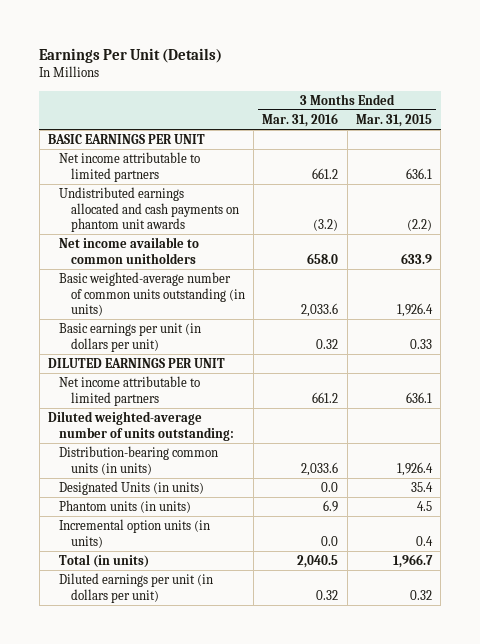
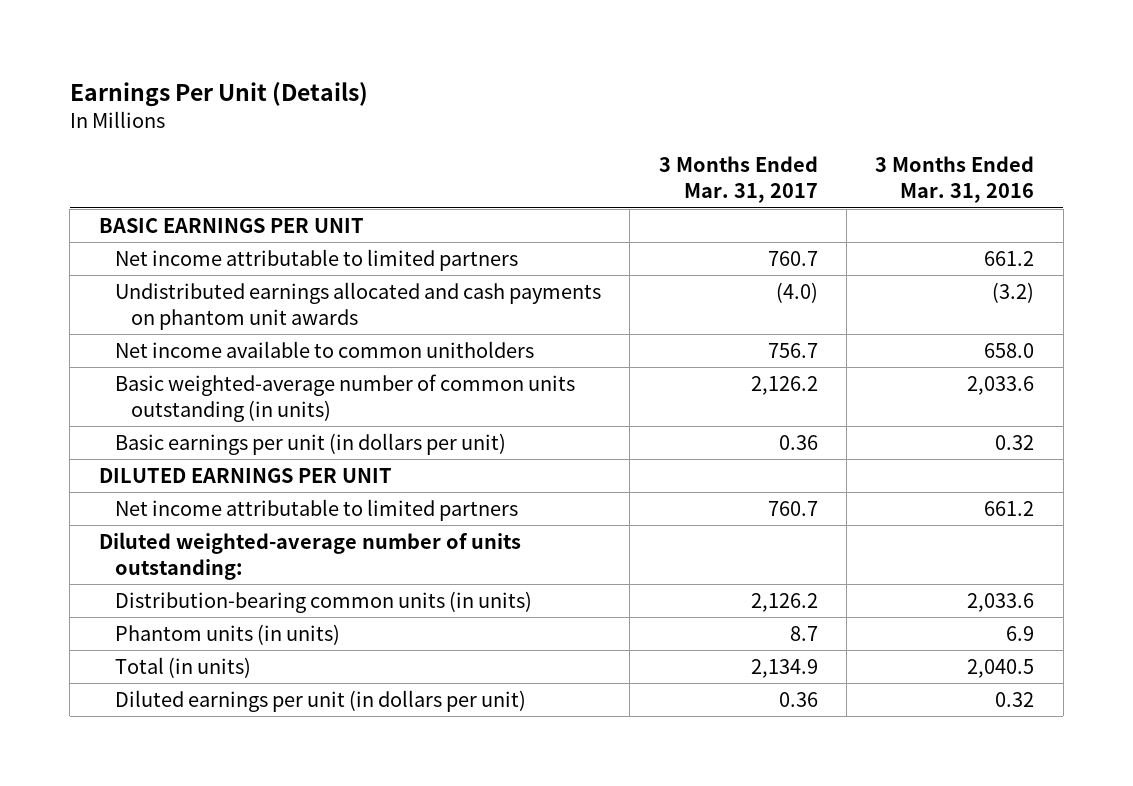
[355,114,432,128] Mar. 31, 2015 -> none
none -> [658,156,818,204] 3 Months Ended Mar. 31, 2017
[59,481,205,496] Designated Units (in units) -> none
[59,519,211,548] Incremental option units (in units) -> none

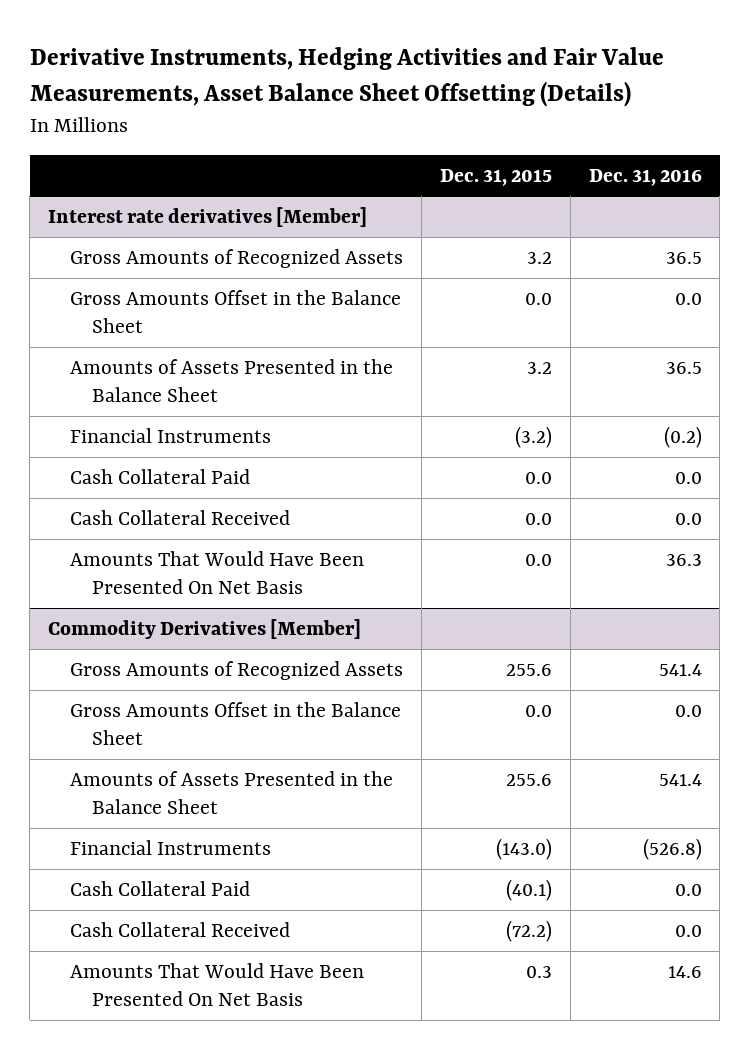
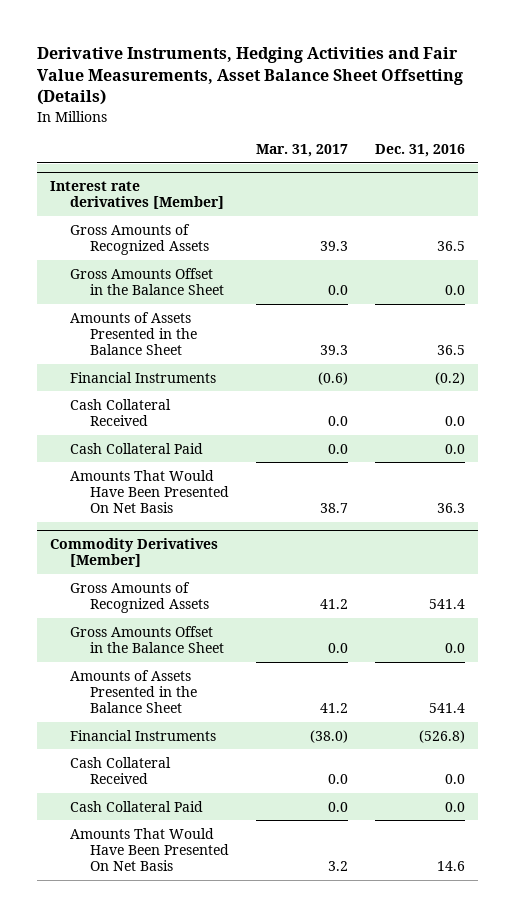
[439,168,552,186] Dec. 31, 2015 -> none
none -> [255,144,348,158] Mar. 31, 2017
[70,468,251,484] Cash Collateral Paid -> [70,442,204,454] Cash Collateral Paid
[70,880,251,896] Cash Collateral Paid -> [70,800,204,812] Cash Collateral Paid

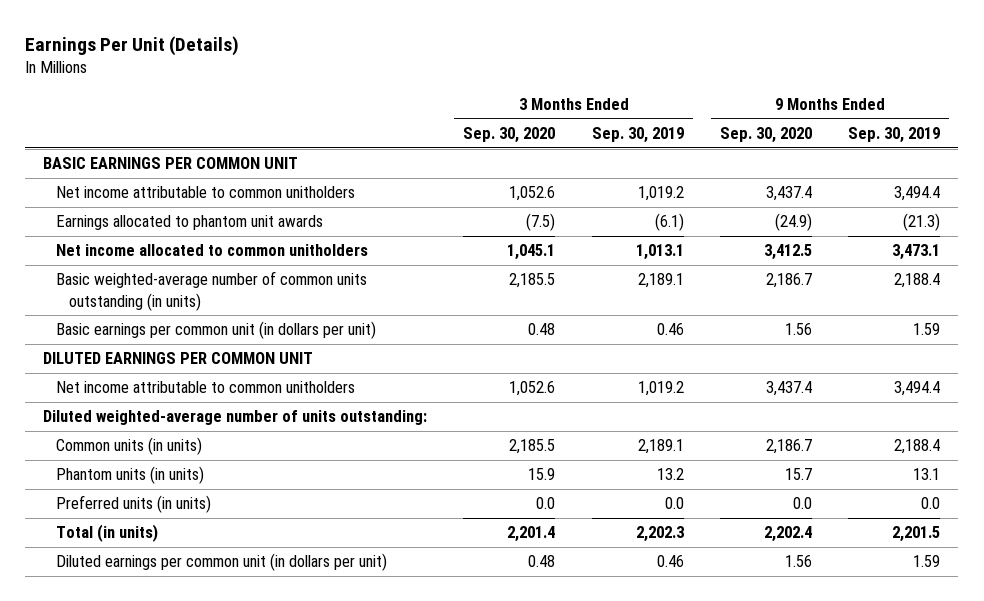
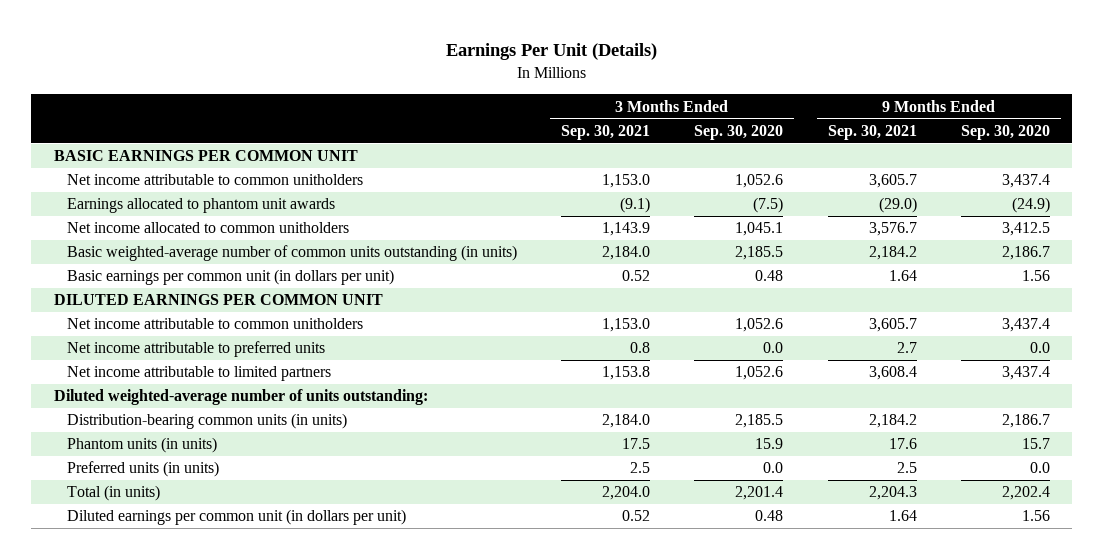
[591,127,684,144] Sep. 30, 2019 -> none
[848,127,941,144] Sep. 30, 2019 -> none
none -> [561,124,651,140] Sep. 30, 2021
none -> [827,124,917,140] Sep. 30, 2021
none -> [67,341,326,358] Net income attributable to preferred units
none -> [67,366,332,382] Net income attributable to limited partners
[55,437,202,456] Common units (in units) -> [67,413,348,430] Distribution-bearing common units (in units)

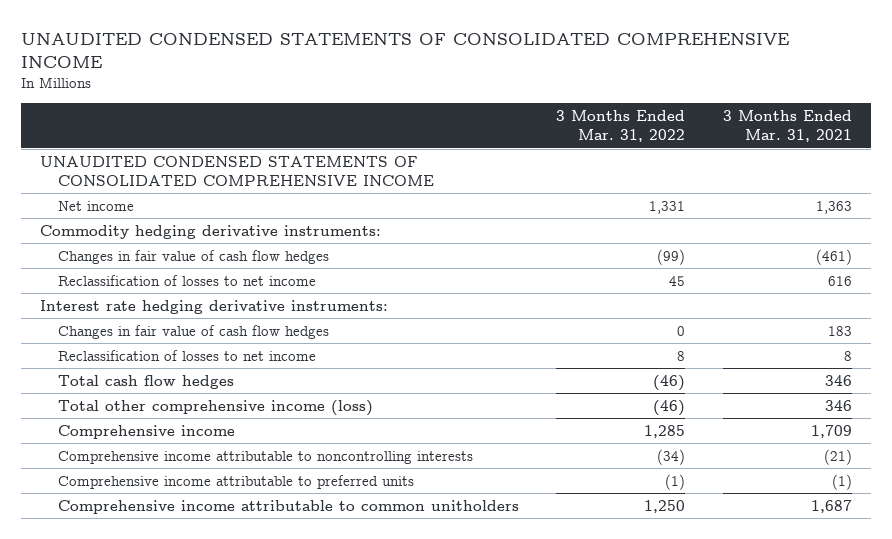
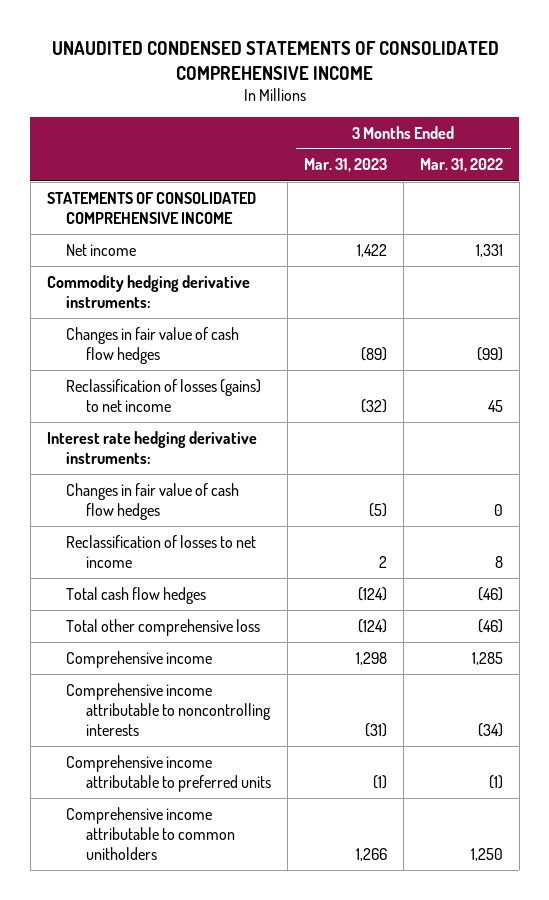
[723,110,853,143] 3 Months Ended Mar. 31, 2021 -> none
none -> [304,158,388,173] Mar. 31, 2023
[40,155,434,186] UNAUDITED CONDENSED STATEMENTS OF CONSOLIDATED COMPREHENSIVE INCOME -> [46,191,256,224] STATEMENTS OF CONSOLIDATED COMPREHENSIVE INCOME
[57,274,316,286] Reclassification of losses to net income -> [66,378,262,412] Reclassification of losses (gains) to net income
[57,399,373,416] Total other comprehensive income (loss) -> [66,618,261,636] Total other comprehensive loss

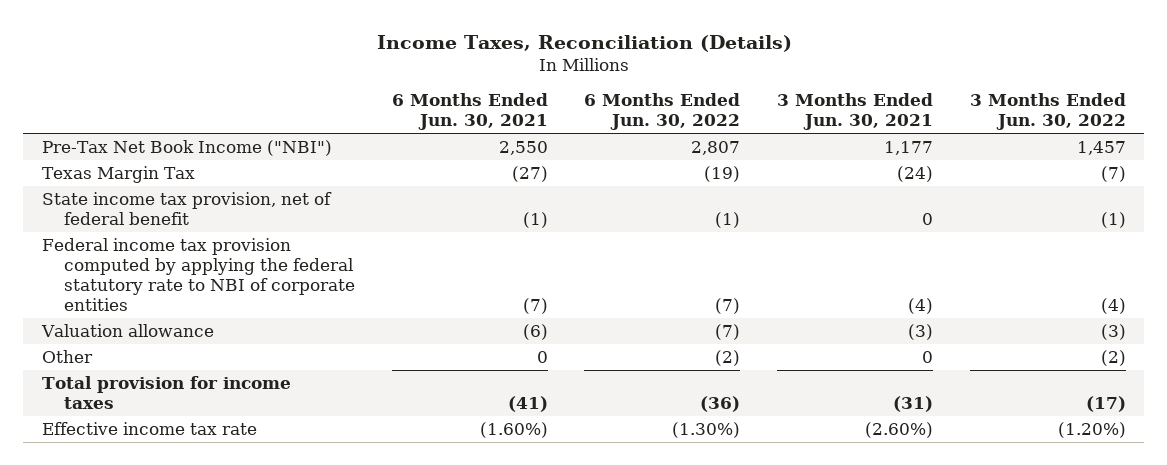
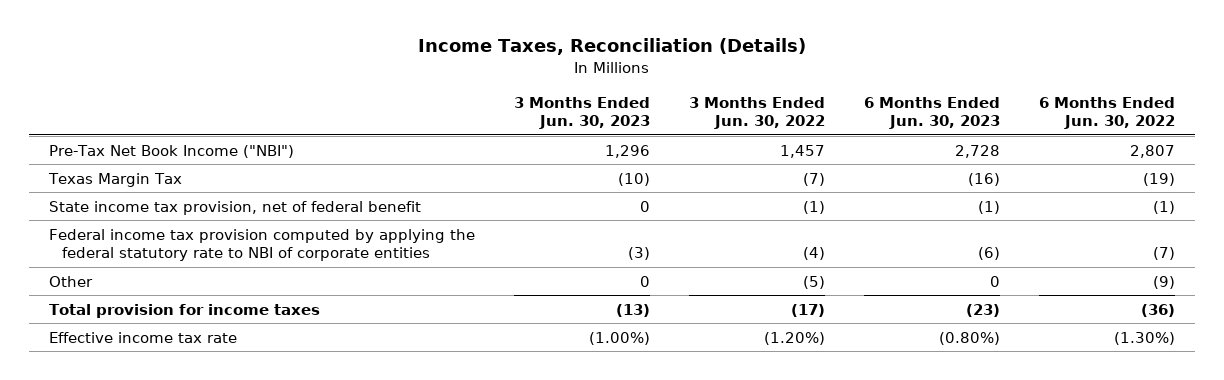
[391,93,548,131] 6 Months Ended Jun. 30, 2021 -> none
[777,93,934,131] 3 Months Ended Jun. 30, 2021 -> none
none -> [513,96,650,130] 3 Months Ended Jun. 30, 2023
none -> [864,96,1001,130] 6 Months Ended Jun. 30, 2023
[40,323,214,337] Valuation allowance -> none
[715,349,741,366] (2) -> [1153,275,1176,289] (9)
[1100,349,1126,366] (2) -> [802,275,825,289] (5)

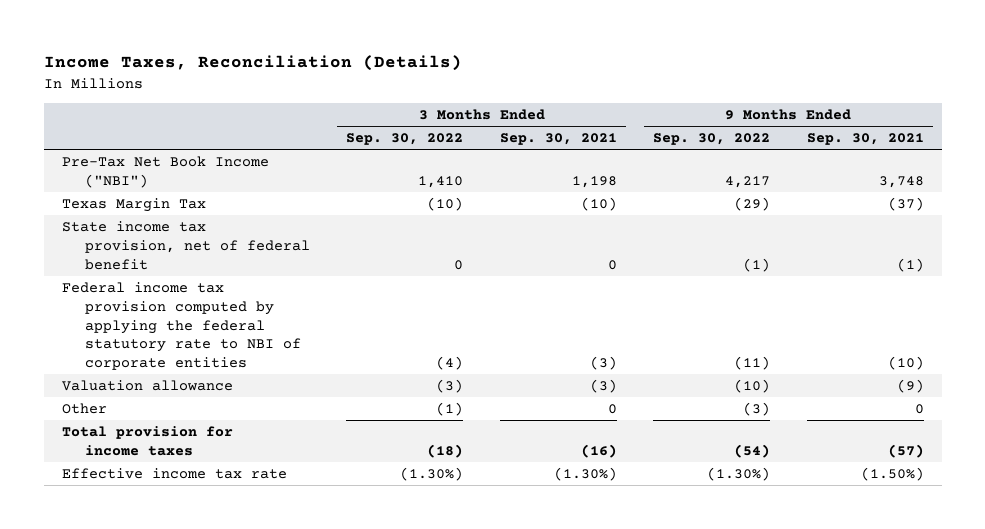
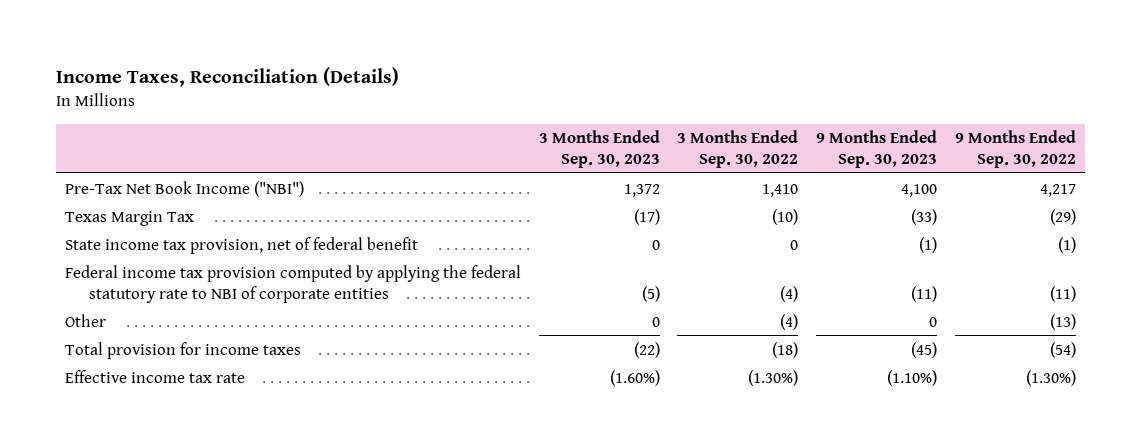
[499,133,617,146] Sep. 30, 2021 -> none
[806,133,924,146] Sep. 30, 2021 -> none
none -> [538,130,660,169] 3 Months Ended Sep. 30, 2023
none -> [816,130,938,169] 9 Months Ended Sep. 30, 2023
[61,379,233,391] Valuation allowance -> none
[436,401,464,416] (1) -> [780,313,799,330] (4)
[743,401,771,416] (3) -> [1049,313,1076,330] (13)

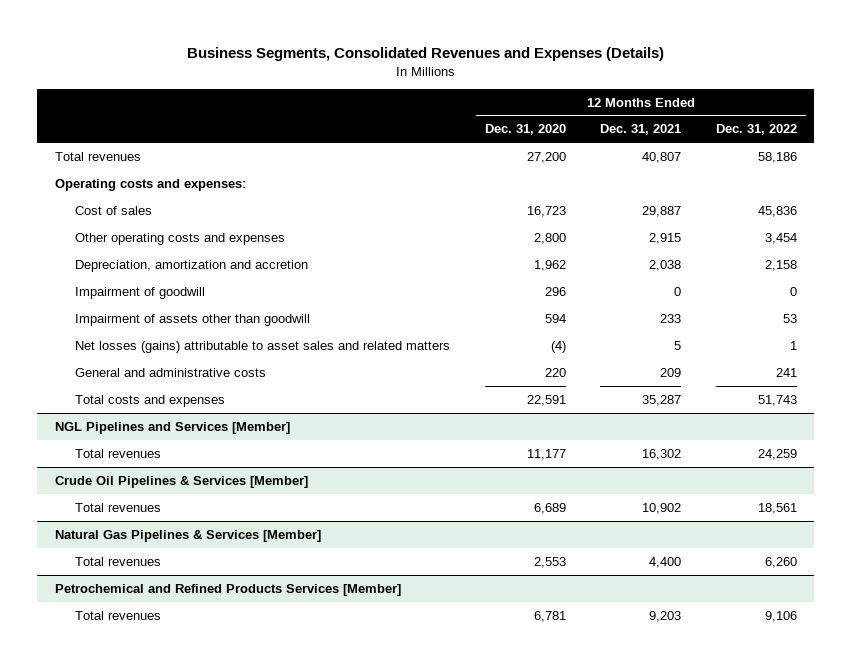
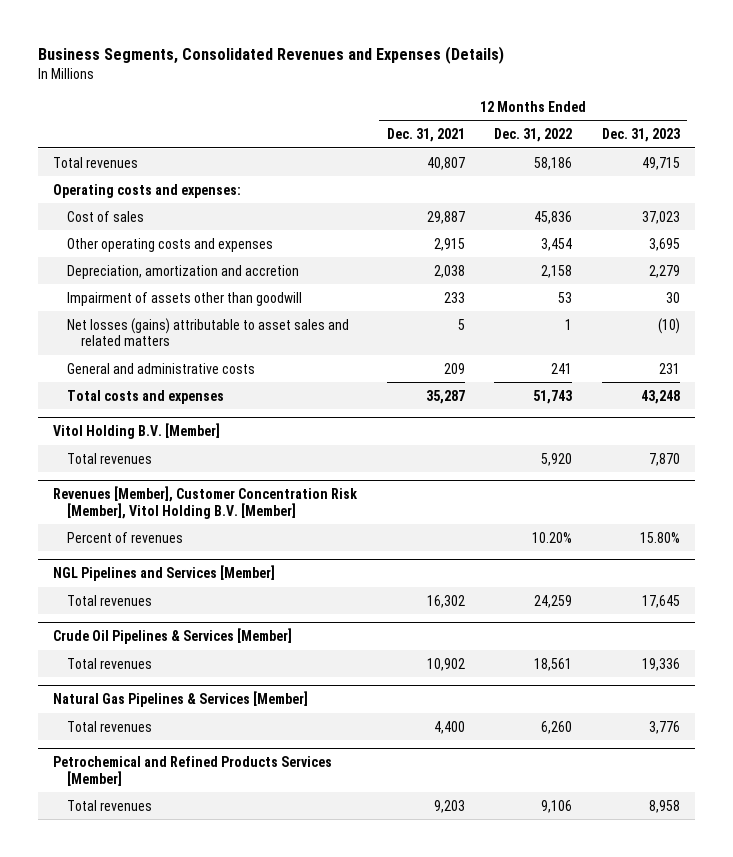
[484,124,566,136] Dec. 31, 2020 -> none
none -> [601,127,680,142] Dec. 31, 2023
[75,286,206,299] Impairment of goodwill -> none
none -> [53,422,221,439] Vitol Holding B.V. [Member]
none -> [67,452,153,464] Total revenues
none -> [53,485,359,519] Revenues [Member], Customer Concentration Risk [Member], Vitol Holding B.V. [Member]
none -> [67,531,184,543] Percent of revenues

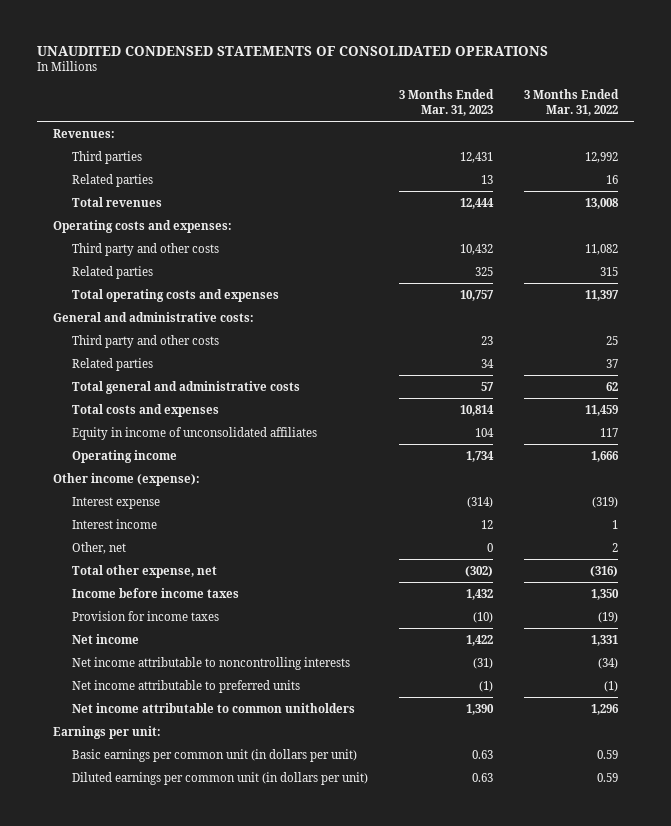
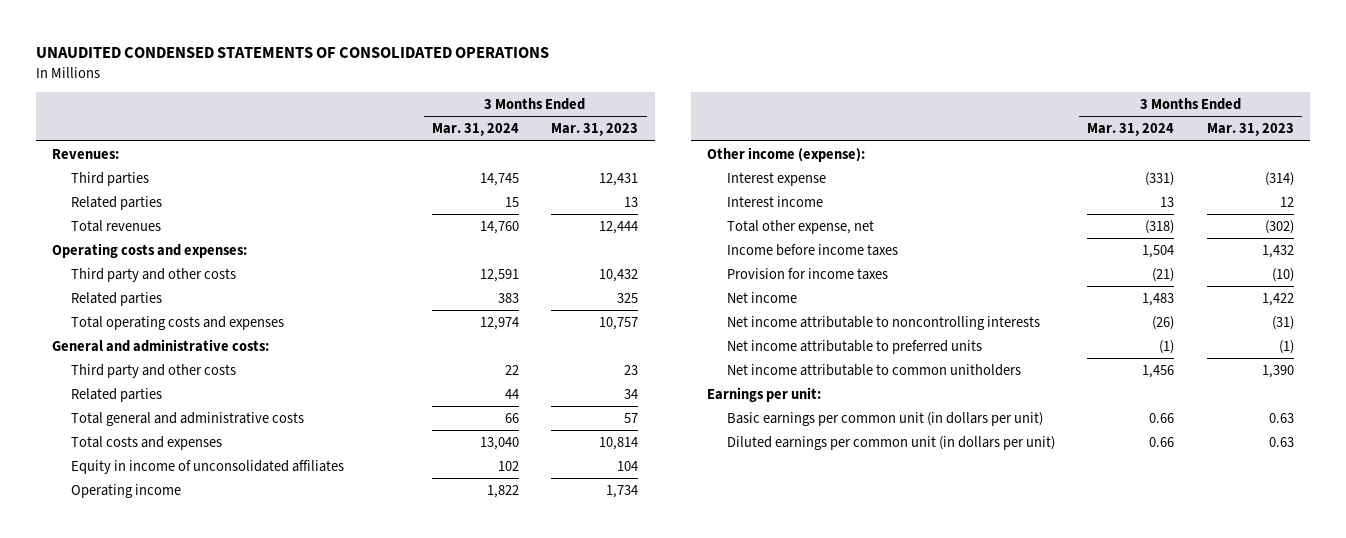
[524,89,620,116] 3 Months Ended Mar. 31, 2022 -> none
none -> [431,123,519,137] Mar. 31, 2024
[71,541,126,554] Other, net -> none

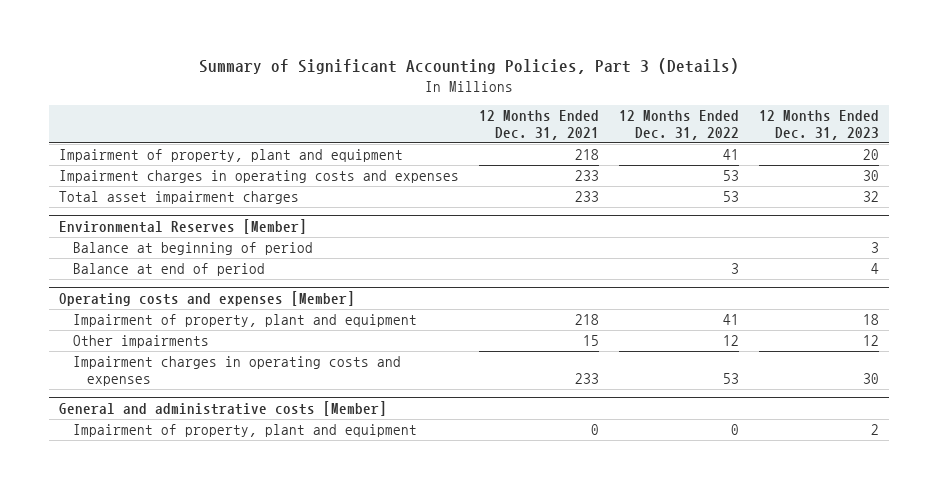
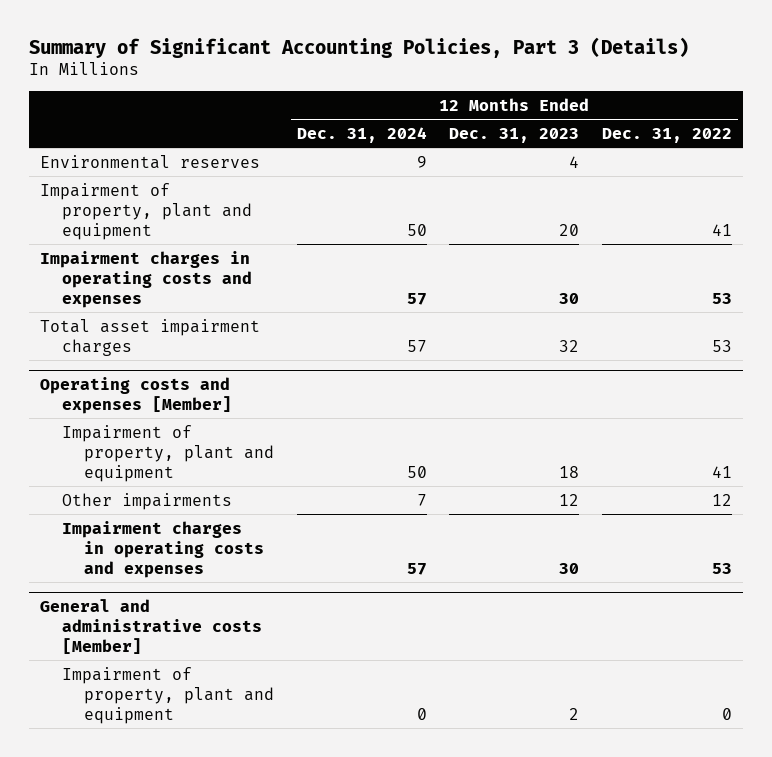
[478,110,599,140] 12 Months Ended Dec. 31, 2021 -> none
none -> [296,126,427,143] Dec. 31, 2024
none -> [40,154,261,169] Environmental reserves
[58,218,307,234] Environmental Reserves [Member] -> none
[72,242,313,256] Balance at beginning of period -> none
[72,263,265,277] Balance at end of period -> none

